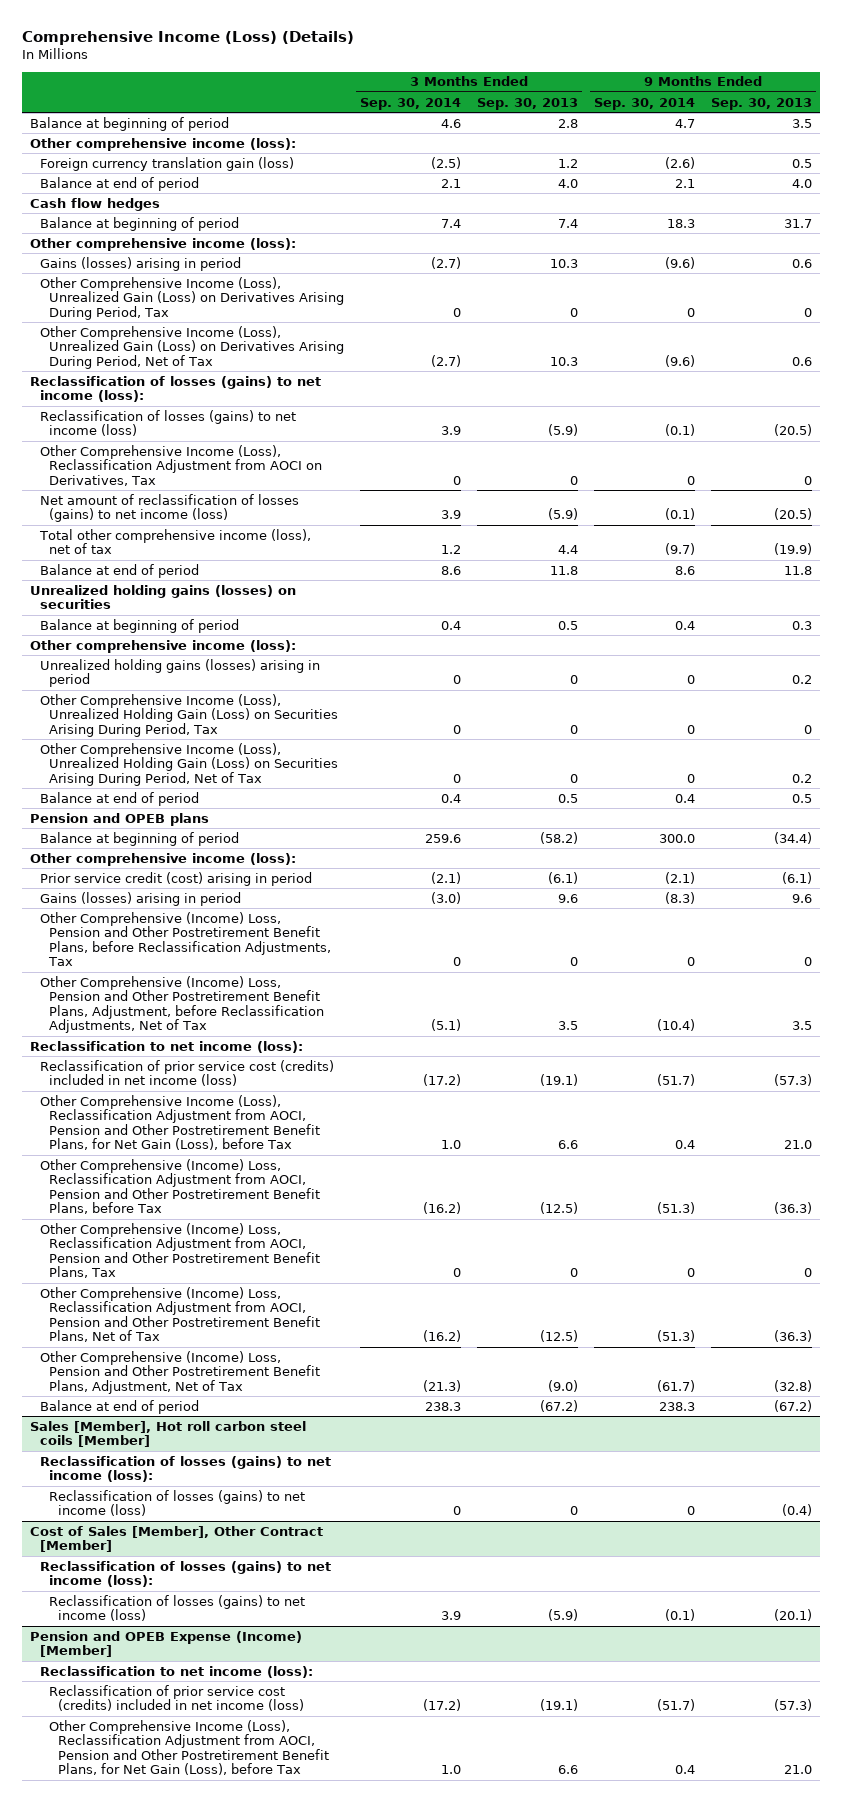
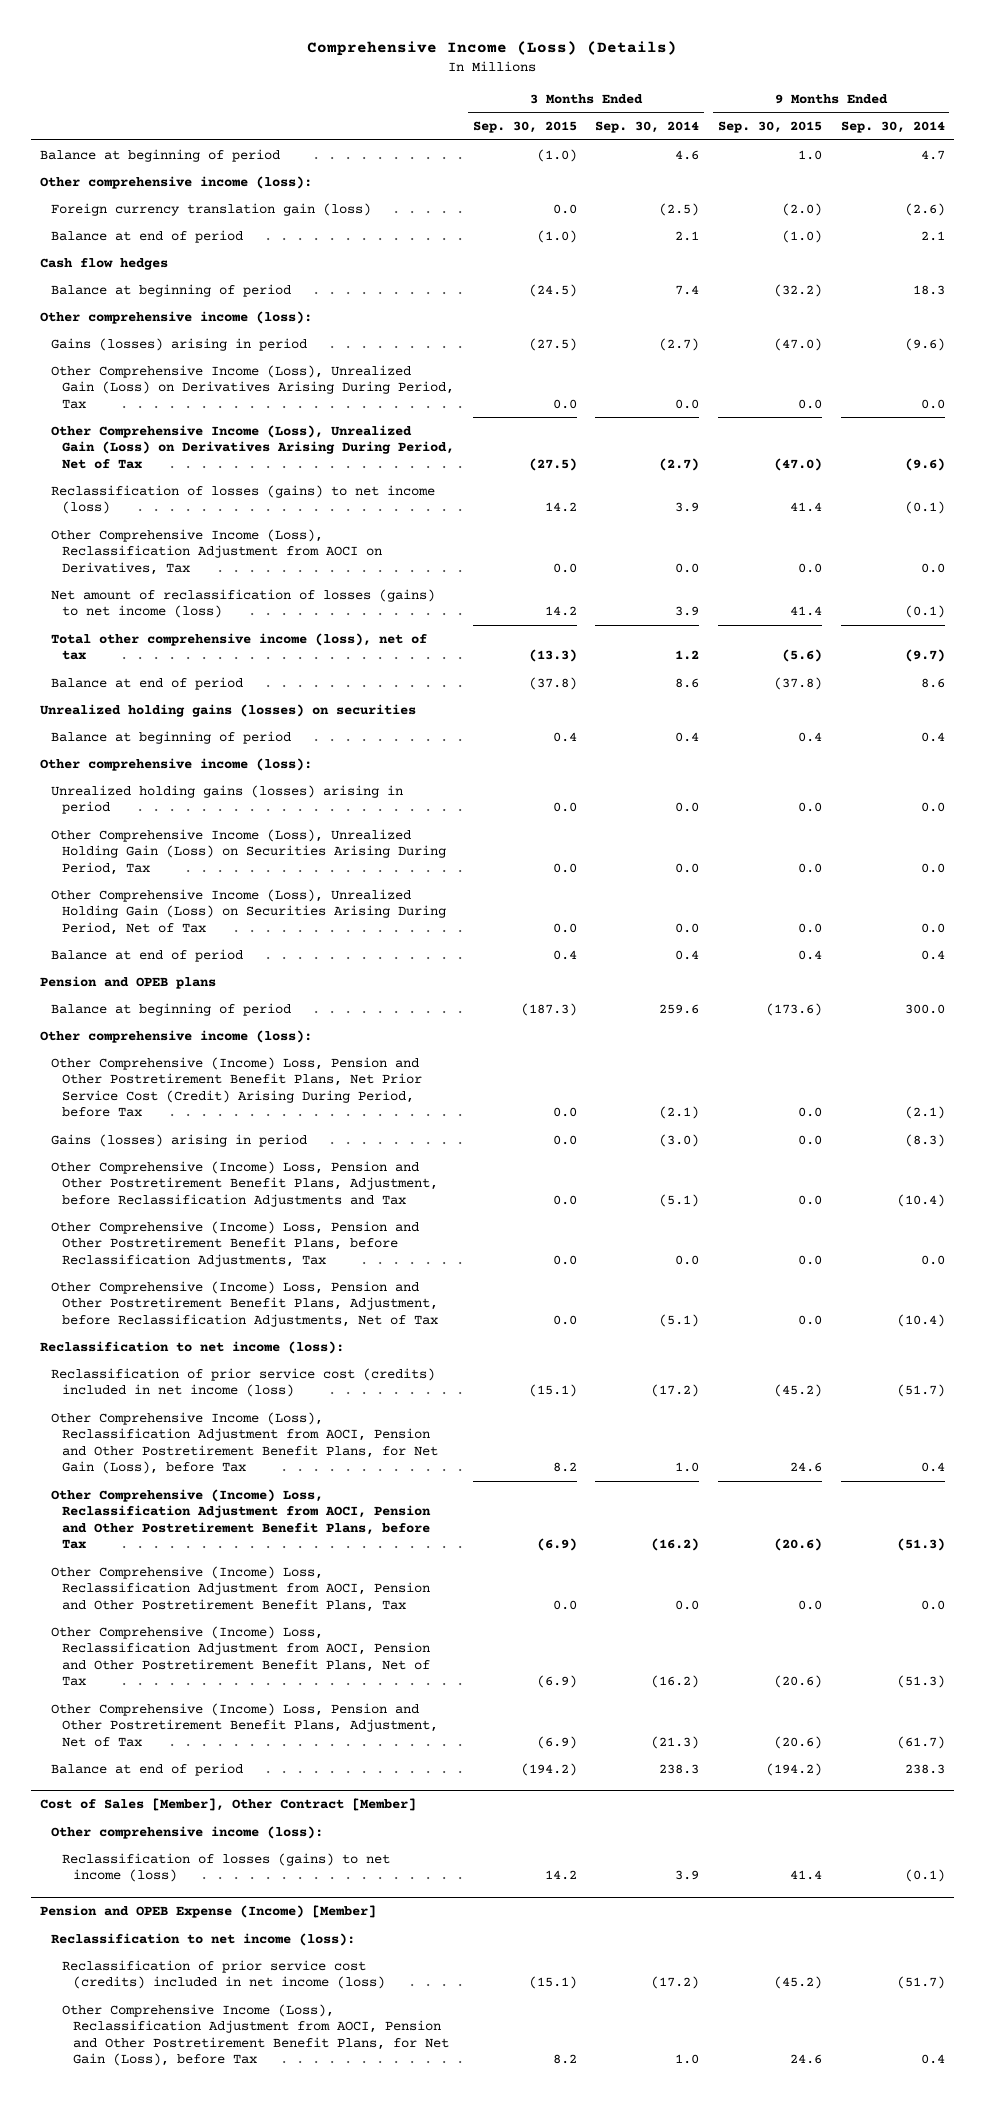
[476,97,578,110] Sep. 30, 2013 -> none
[710,97,812,110] Sep. 30, 2013 -> none
none -> [472,120,577,133] Sep. 30, 2015
none -> [718,120,823,133] Sep. 30, 2015
[452,307,461,317] 0 -> [675,398,700,409] 0.0
[686,307,695,317] 0 -> [920,398,945,409] 0.0
[30,375,322,403] Reclassification of losses (gains) to net income (loss): -> none
[452,475,461,485] 0 -> [675,562,700,573] 0.0
[686,475,695,485] 0 -> [920,562,945,573] 0.0
[452,675,461,685] 0 -> [675,802,700,813] 0.0
[686,675,695,685] 0 -> [920,802,945,813] 0.0
[452,724,461,734] 0 -> [675,862,700,873] 0.0
[686,724,695,734] 0 -> [920,862,945,873] 0.0
[452,773,461,783] 0 -> [675,922,700,933] 0.0
[686,773,695,783] 0 -> [920,922,945,933] 0.0
[39,871,312,886] Prior service credit (cost) arising in period -> [51,1056,423,1118] Other Comprehensive (Income) Loss, Pension and Other Postretirement Benefit Plans, Net Prior Service Cost (Credit) Arising During Period, before Tax
none -> [51,1160,439,1207] Other Comprehensive (Income) Loss, Pension and Other Postretirement Benefit Plans, Adjustment, before Reclassification Adjustments and Tax
[452,957,461,967] 0 -> [675,1254,700,1265] 0.0
[686,957,695,967] 0 -> [920,1254,945,1265] 0.0
[452,1268,461,1278] 0 -> [675,1599,700,1610] 0.0
[686,1268,695,1278] 0 -> [920,1599,945,1610] 0.0
[30,1420,307,1448] Sales [Member], Hot roll carbon steel coils [Member] -> none
[39,1455,331,1483] Reclassification of losses (gains) to net income (loss): -> none
[48,1489,305,1517] Reclassification of losses (gains) to net income (loss) -> none
[39,1560,331,1588] Reclassification of losses (gains) to net income (loss): -> none
none -> [51,1825,324,1839] Other comprehensive income (loss):

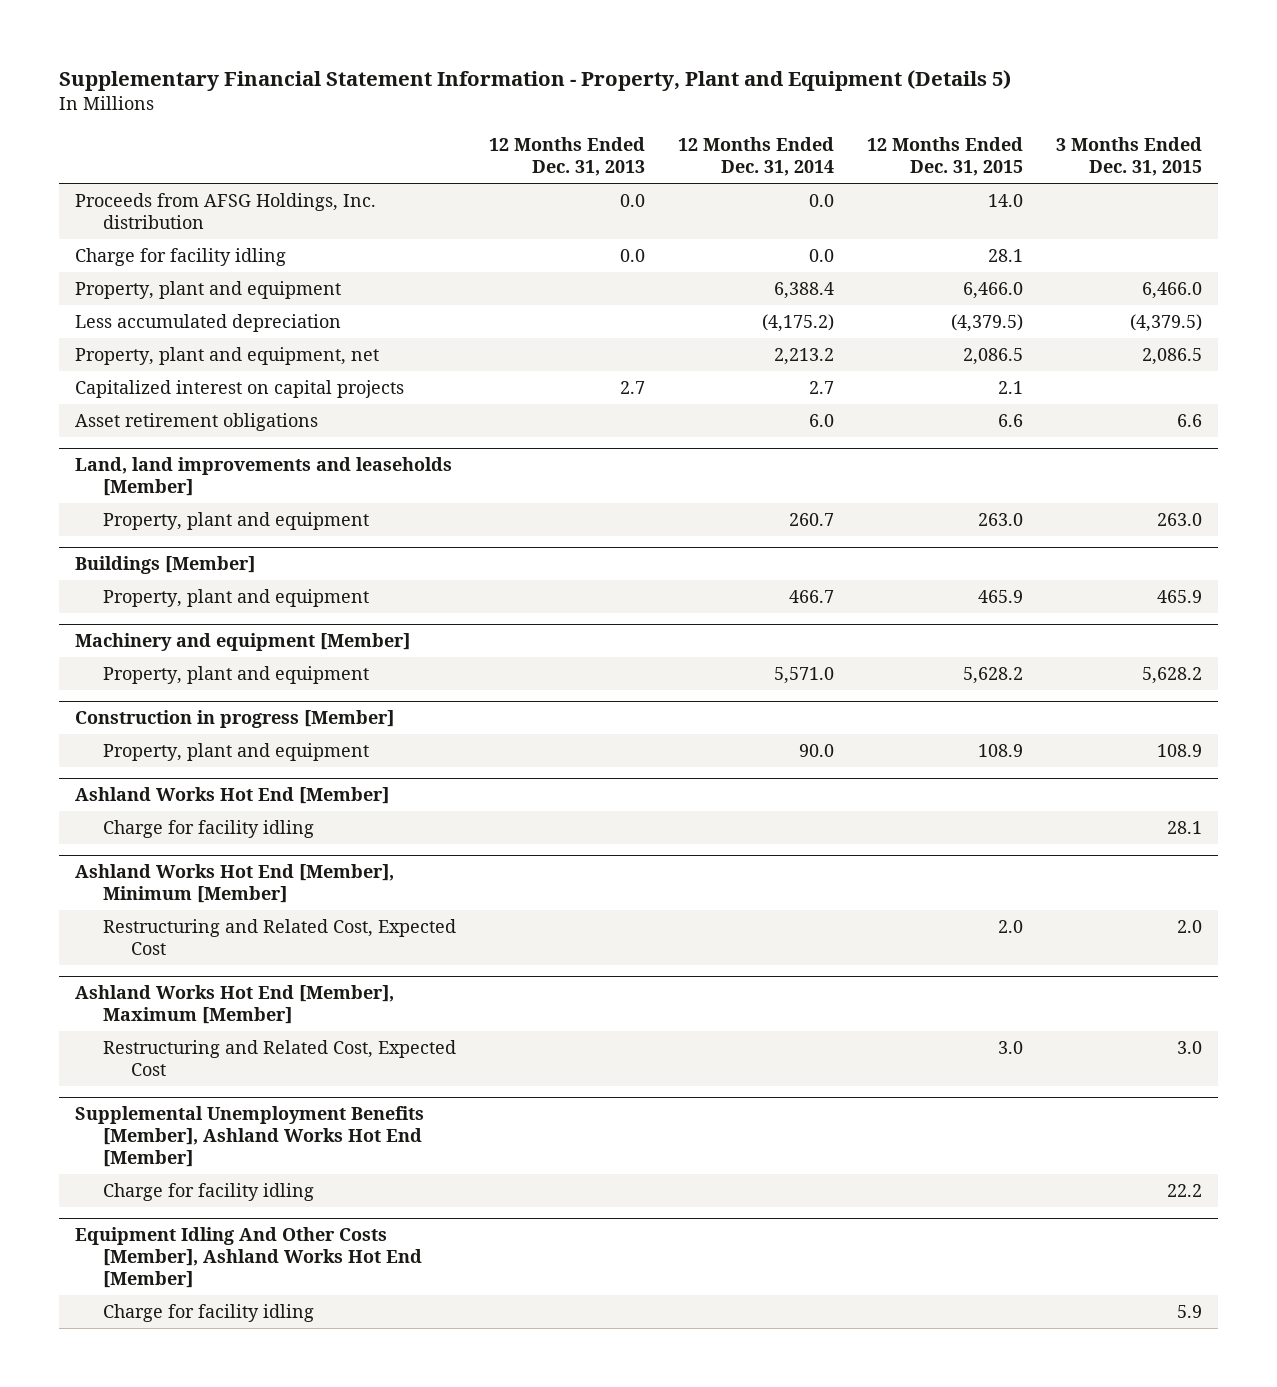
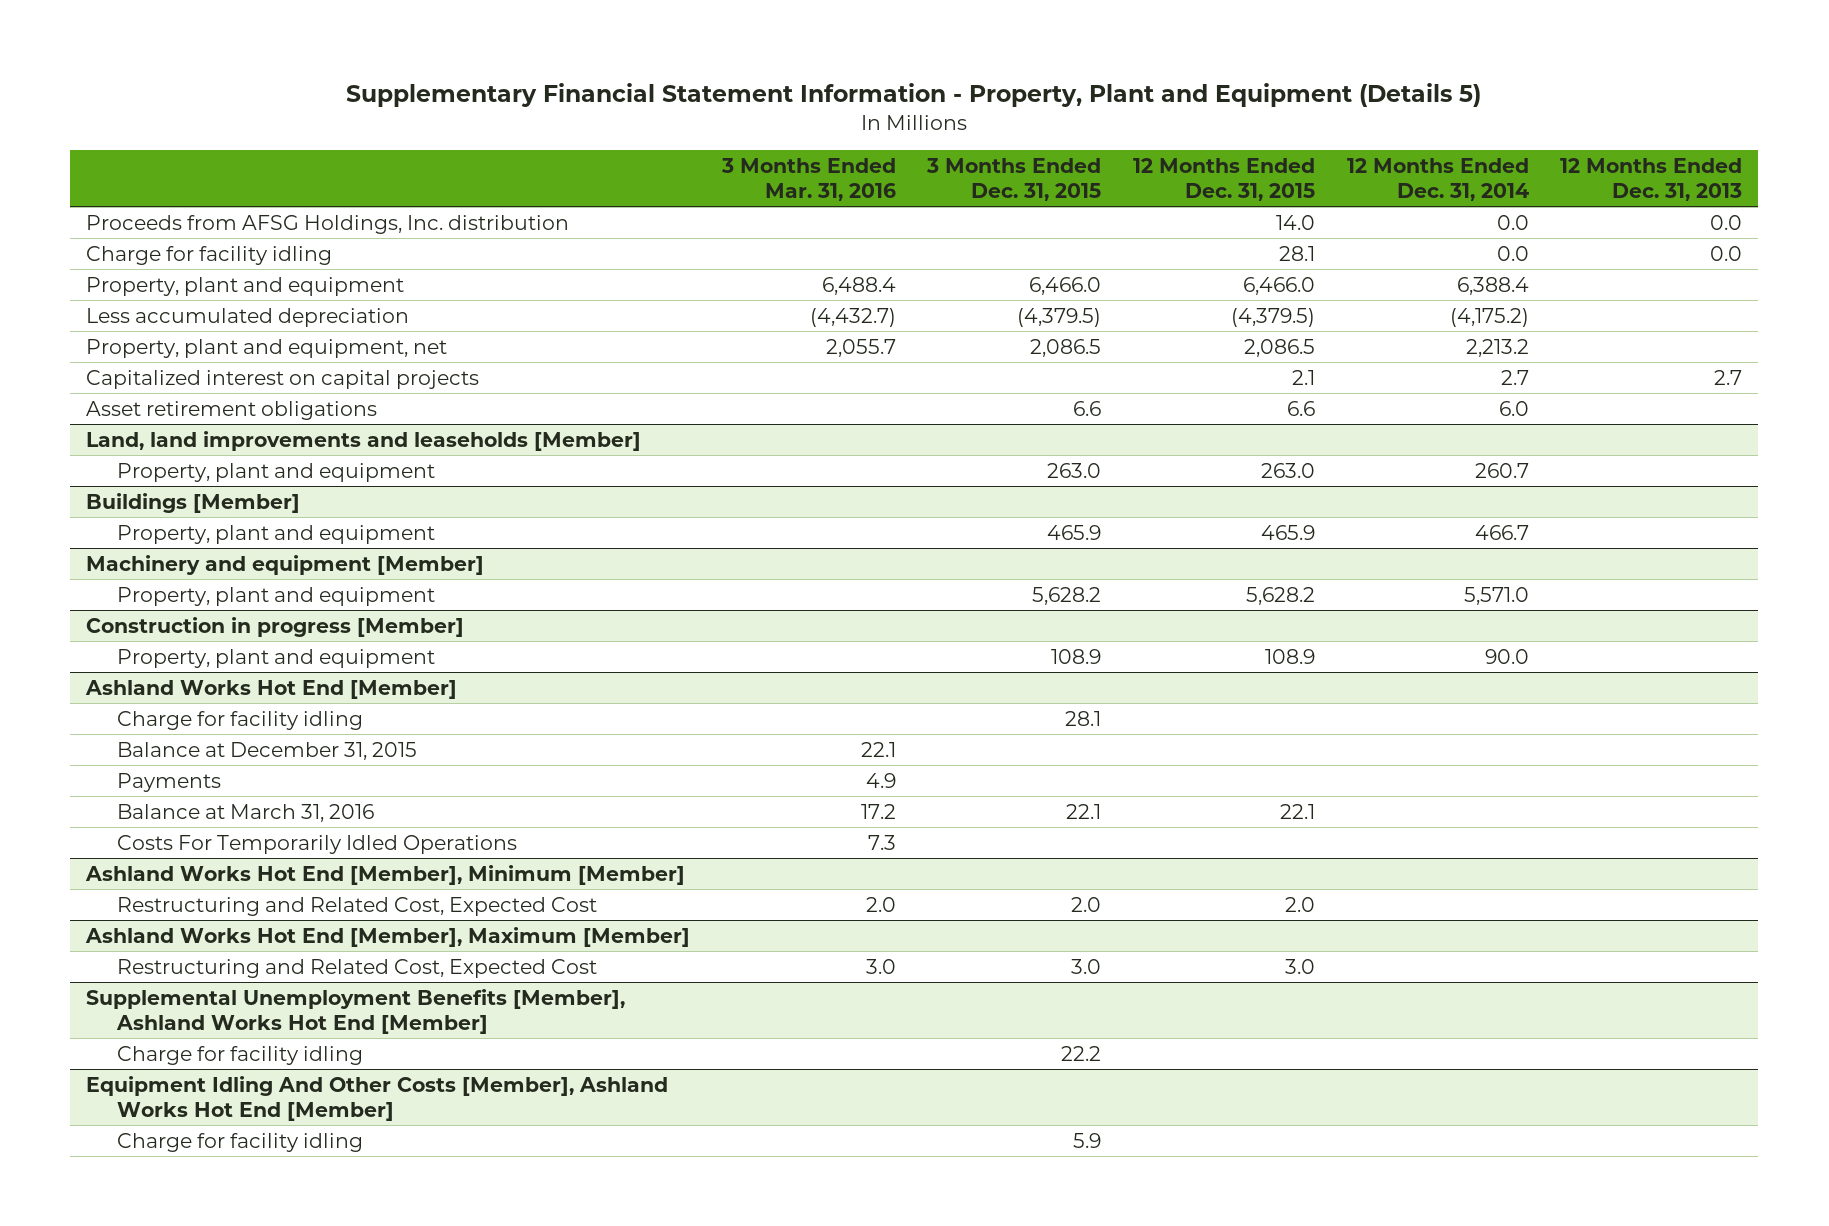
none -> [720,158,896,202] 3 Months Ended Mar. 31, 2016
none -> [116,741,417,760] Balance at December 31, 2015
none -> [116,772,221,792] Payments
none -> [116,803,374,822] Balance at March 31, 2016
none -> [116,834,517,854] Costs For Temporarily Idled Operations

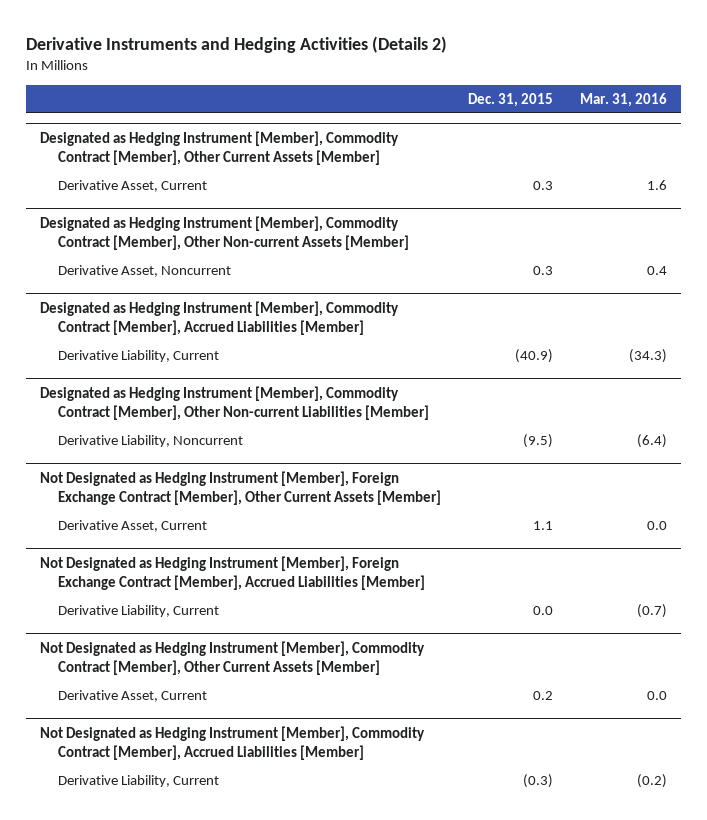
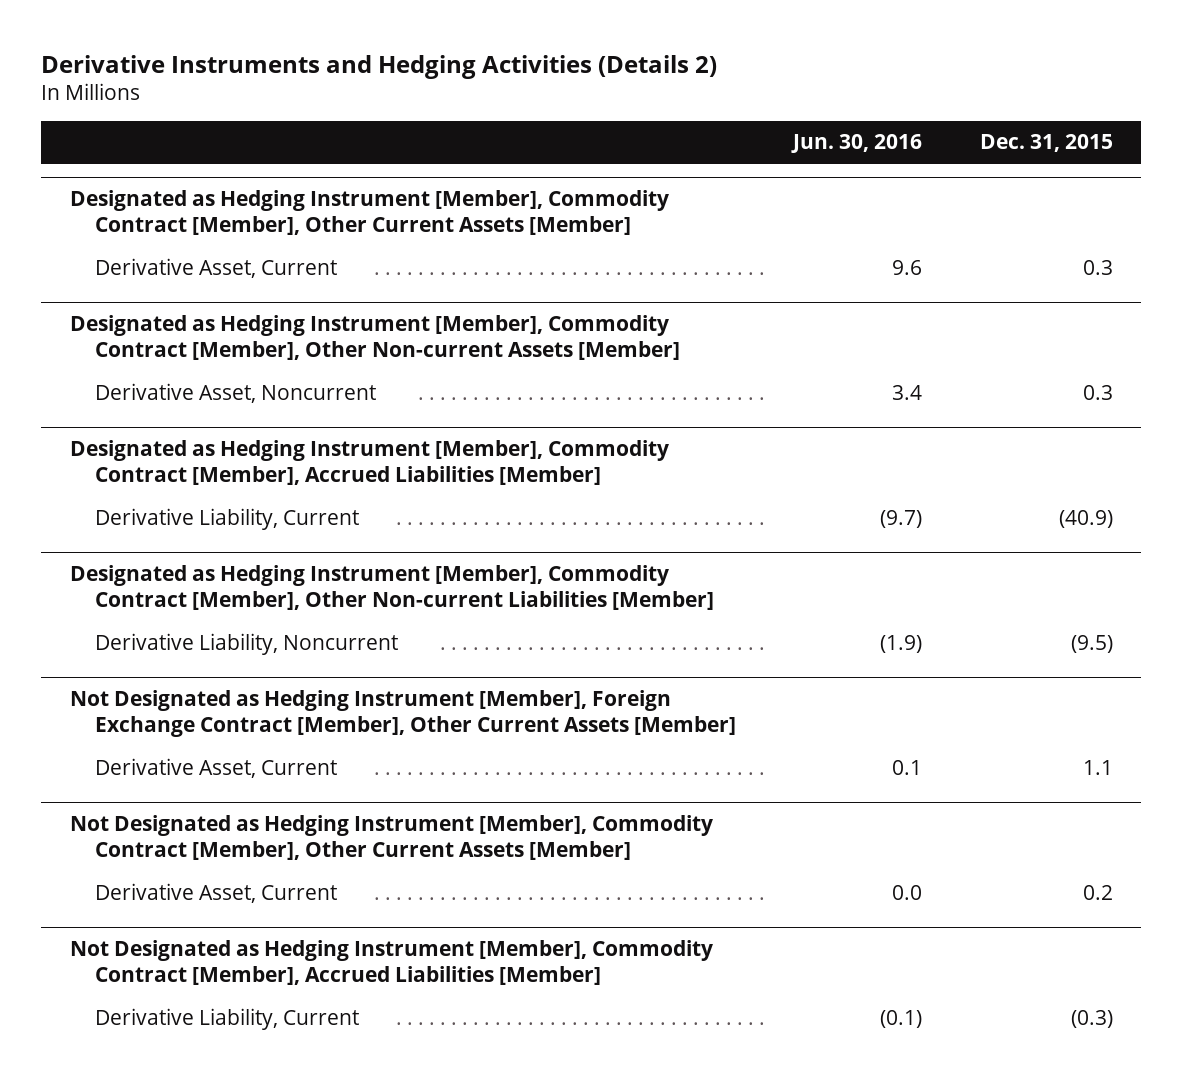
[580,93,668,108] Mar. 31, 2016 -> none
none -> [791,134,923,154] Jun. 30, 2016
[39,555,425,590] Not Designated as Hedging Instrument [Member], Foreign Exchange Contract [Member], Accrued Liabilities [Member] -> none
[57,604,219,617] Derivative Liability, Current -> none

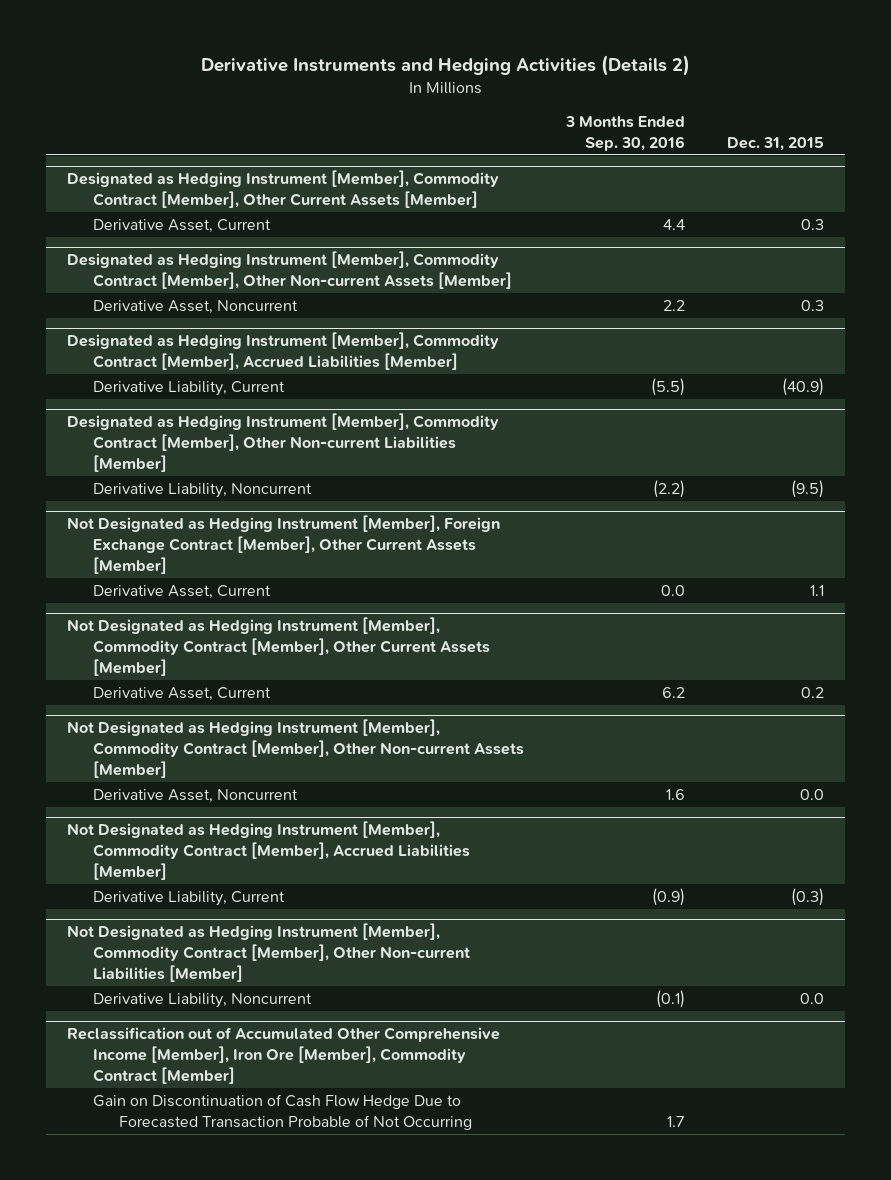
[791,134,923,154] Jun. 30, 2016 -> none
none -> [565,115,686,151] 3 Months Ended Sep. 30, 2016
none -> [67,719,524,778] Not Designated as Hedging Instrument [Member], Commodity Contract [Member], Other Non-current Assets [Member]
none -> [92,789,298,804] Derivative Asset, Noncurrent
none -> [67,923,470,982] Not Designated as Hedging Instrument [Member], Commodity Contract [Member], Other Non-current Liabilities [Member]
none -> [92,993,312,1009] Derivative Liability, Noncurrent
none -> [67,1027,501,1084] Reclassification out of Accumulated Other Comprehensive Income [Member], Iron Ore [Member], Commodity Contract [Member]
none -> [92,1094,472,1130] Gain on Discontinuation of Cash Flow Hedge Due to Forecasted Transaction Probable of Not Occurring

